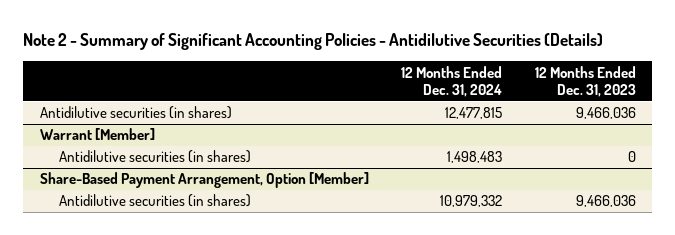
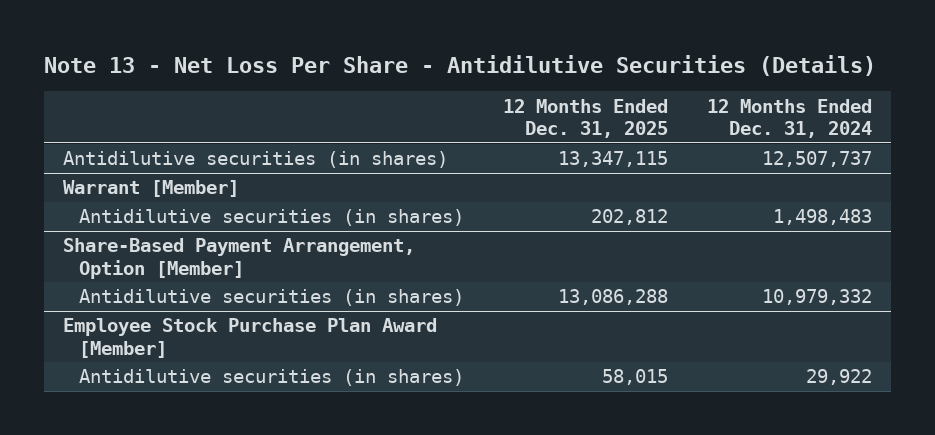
[23,33,604,51] Note 2 - Summary of Significant Accounting Policies - Antidilutive Securities (Details) -> [43,54,876,76] Note 13 - Net Loss Per Share - Antidilutive Securities (Details)
[534,65,636,97] 12 Months Ended Dec. 31, 2023 -> none
none -> [502,98,668,139] 12 Months Ended Dec. 31, 2025
[445,107,503,120] 12,477,815 -> [761,151,872,168] 12,507,737
none -> [62,318,437,358] Employee Stock Purchase Plan Award [Member]
none -> [79,369,465,387] Antidilutive securities (in shares)

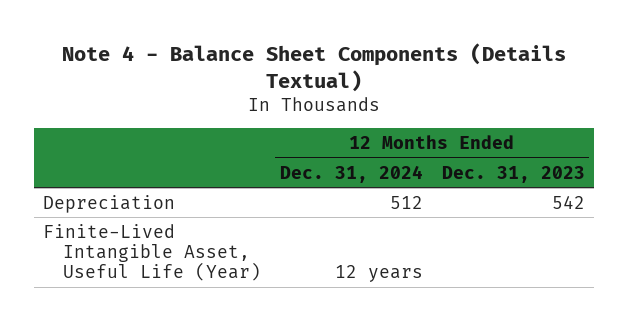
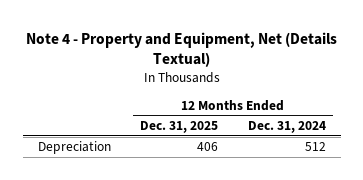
[62,42,567,92] Note 4 - Balance Sheet Components (Details Textual) -> [25,31,337,68] Note 4 - Property and Equipment, Net (Details Textual)
[441,165,585,183] Dec. 31, 2023 -> none
none -> [140,121,219,134] Dec. 31, 2025
[43,223,262,281] Finite-Lived Intangible Asset, Useful Life (Year) -> none

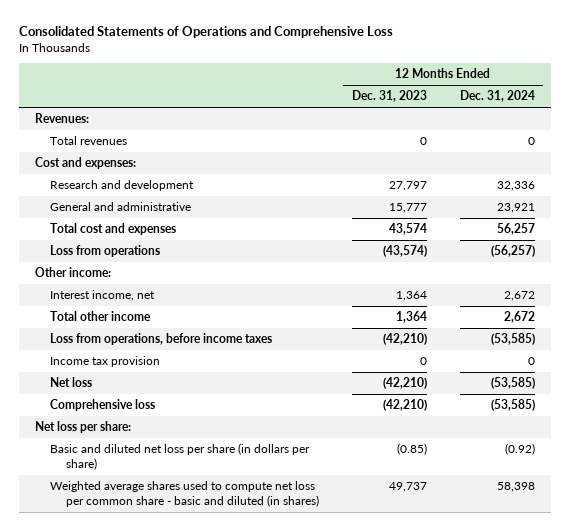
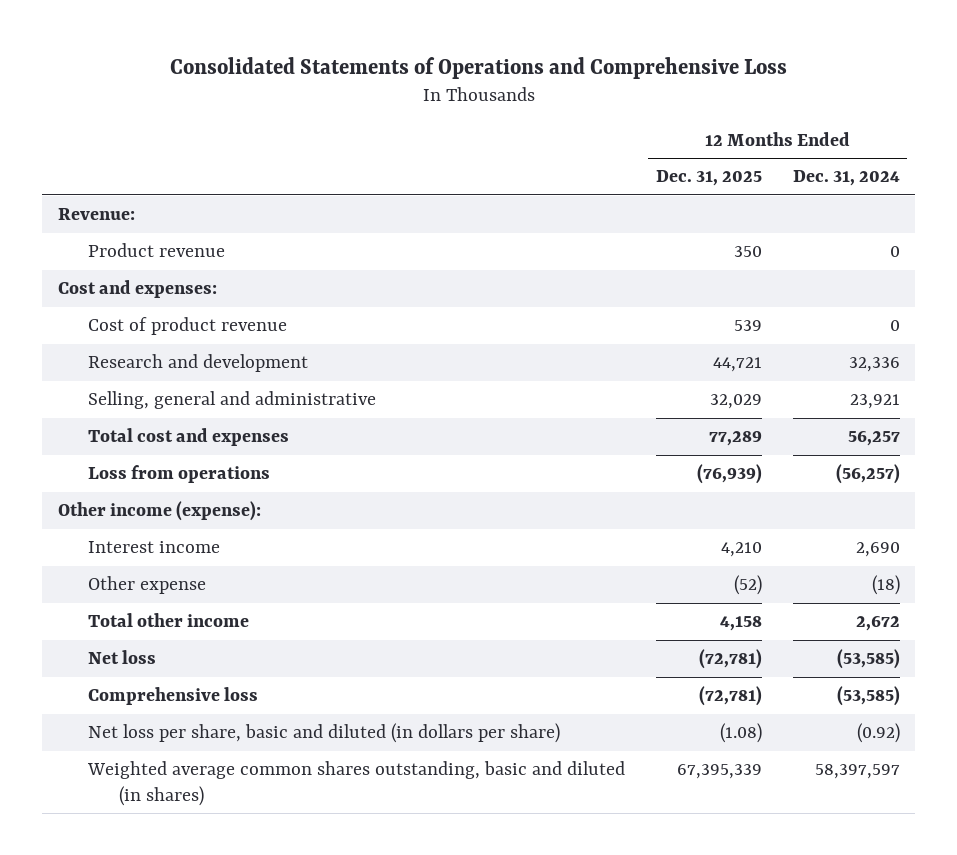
[351,90,427,103] Dec. 31, 2023 -> none
none -> [656,170,763,187] Dec. 31, 2025
[35,113,90,124] Revenues: -> [57,208,135,221] Revenue:
[50,136,128,146] Total revenues -> [88,243,226,258] Product revenue
none -> [88,317,288,336] Cost of product revenue
[50,202,192,212] General and administrative -> [88,391,377,410] Selling, general and administrative
[35,267,112,278] Other income: -> [57,501,261,522] Other income (expense):
[50,290,156,302] Interest income, net -> [88,541,221,554] Interest income
[503,291,535,302] 2,672 -> [855,542,900,558] 2,690
none -> [88,576,207,595] Other expense
[50,333,273,346] Loss from operations, before income taxes -> none
[50,356,161,368] Income tax provision -> none
[35,421,132,434] Net loss per share: -> none
[50,443,311,470] Basic and diluted net loss per share (in dollars per share) -> [88,723,561,744] Net loss per share, basic and diluted (in dollars per share)
[50,481,319,507] Weighted average shares used to compute net loss per common share - basic and diluted (in shares) -> [87,761,626,806] Weighted average common shares outstanding, basic and diluted (in shares)
[496,482,535,493] 58,398 -> [814,764,900,780] 58,397,597

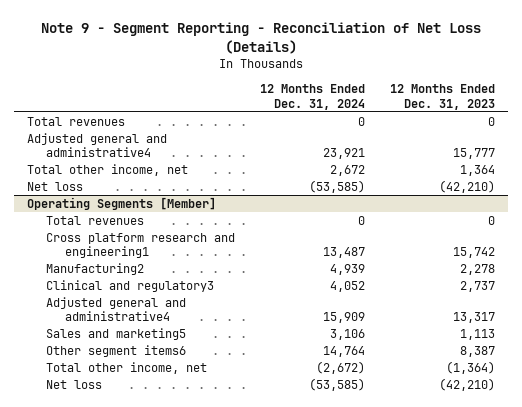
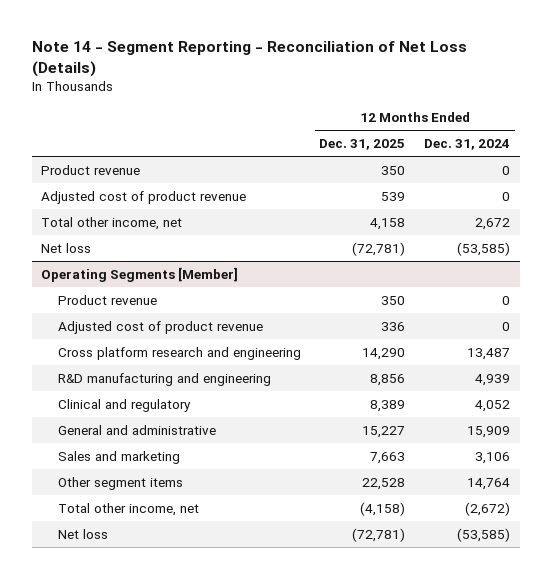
[40,21,481,54] Note 9 - Segment Reporting - Reconciliation of Net Loss (Details) -> [31,41,467,78] Note 14 - Segment Reporting - Reconciliation of Net Loss (Details)
[390,84,496,110] 12 Months Ended Dec. 31, 2023 -> none
none -> [319,139,406,151] Dec. 31, 2025
[26,132,167,158] Adjusted general and administrative4 -> none
[26,116,125,126] Total revenues -> [41,164,141,175] Product revenue
none -> [41,190,247,204] Adjusted cost of product revenue
[45,215,144,225] Total revenues -> [57,294,157,305] Product revenue
none -> [57,320,263,334] Adjusted cost of product revenue
[45,232,235,259] Cross platform research and engineering1 -> [57,346,301,360] Cross platform research and engineering
[45,262,144,275] Manufacturing2 -> [57,372,271,386] R&D manufacturing and engineering
[45,279,214,292] Clinical and regulatory3 -> [57,398,191,412] Clinical and regulatory
[45,296,186,322] Adjusted general and administrative4 -> [57,424,216,435] General and administrative
[45,327,186,340] Sales and marketing5 -> [57,450,180,464] Sales and marketing
[45,344,186,357] Other segment items6 -> [57,476,183,490] Other segment items

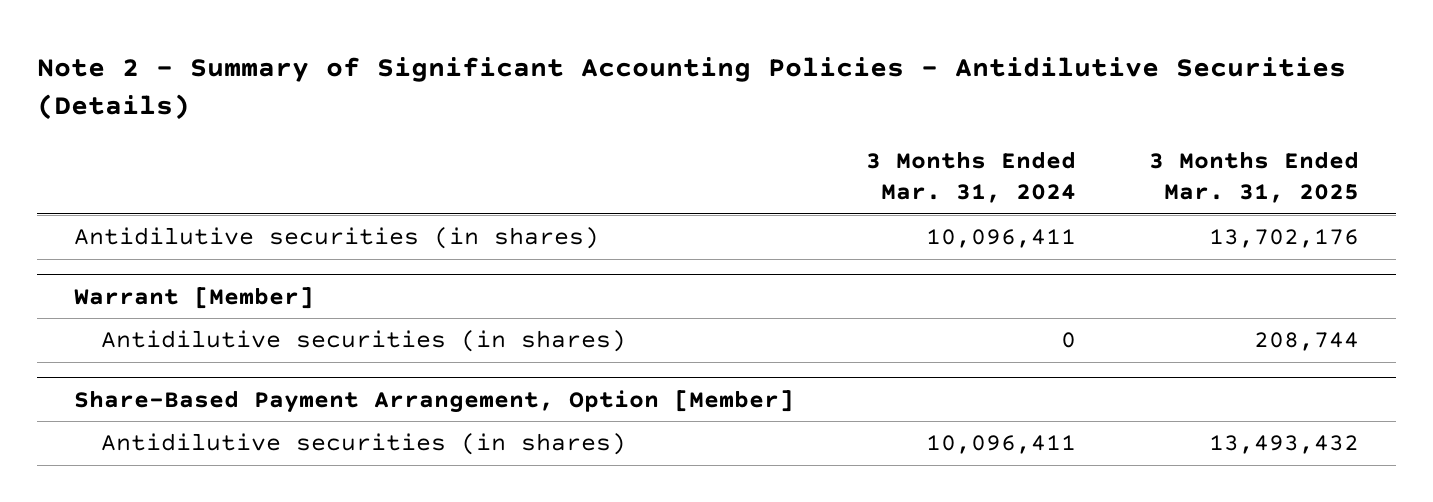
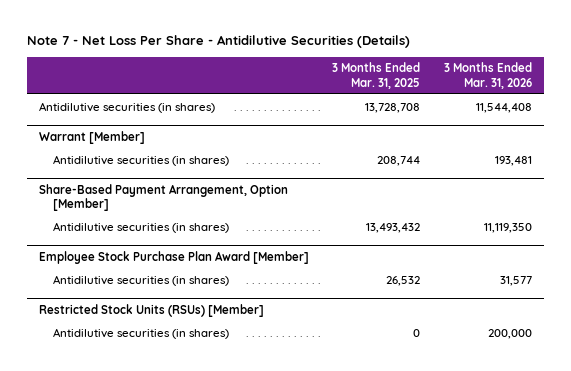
[37,56,1347,121] Note 2 - Summary of Significant Accounting Policies - Antidilutive Securities (Details) -> [27,35,411,49] Note 7 - Net Loss Per Share - Antidilutive Securities (Details)
[866,151,1077,204] 3 Months Ended Mar. 31, 2024 -> none
none -> [443,62,532,89] 3 Months Ended Mar. 31, 2026
[1209,229,1360,249] 13,702,176 -> [365,102,421,113] 13,728,708
none -> [39,250,310,264] Employee Stock Purchase Plan Award [Member]
none -> [52,274,229,286] Antidilutive securities (in shares)
none -> [39,303,265,317] Restricted Stock Units (RSUs) [Member]
none -> [52,327,229,339] Antidilutive securities (in shares)

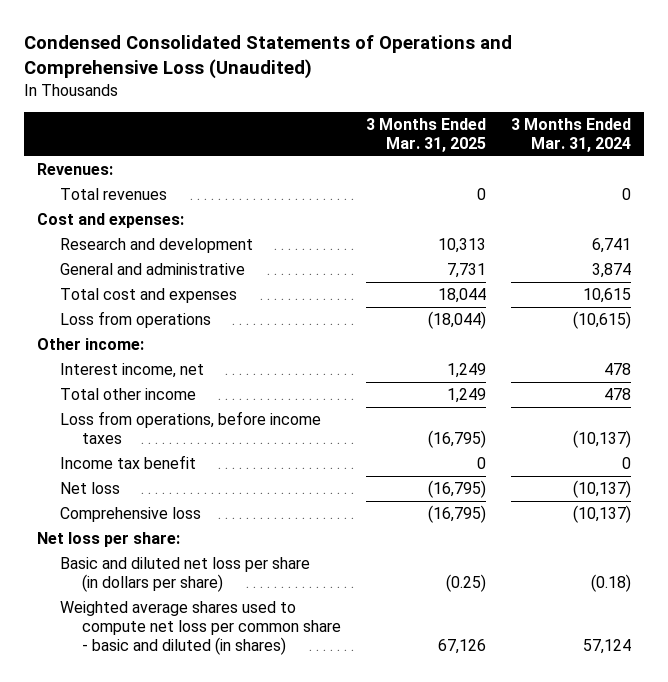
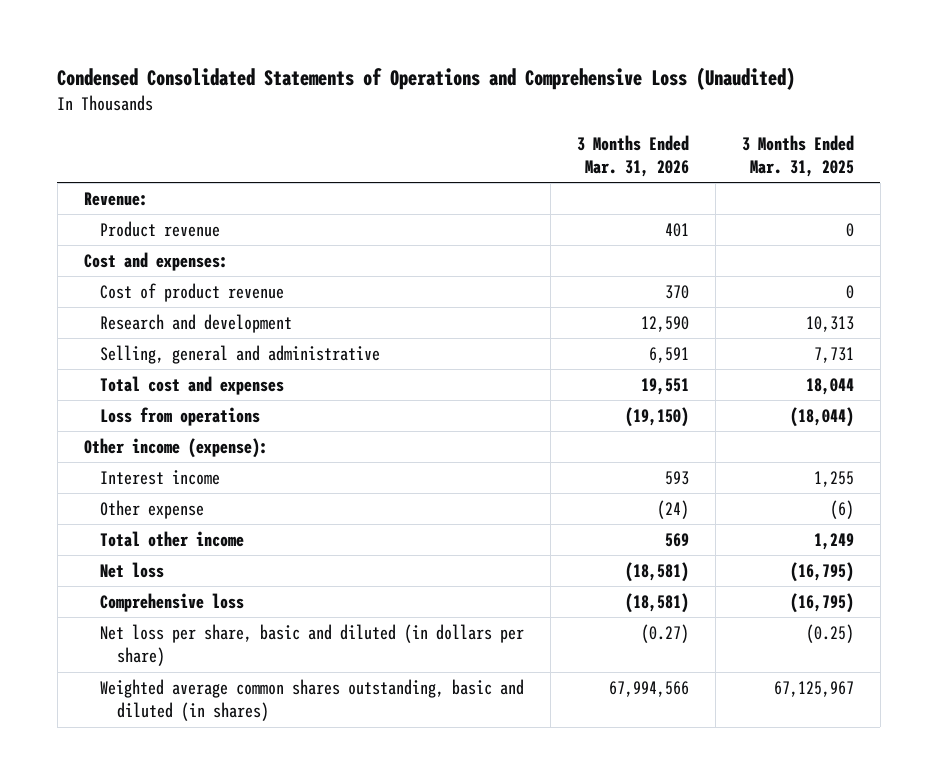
[511,118,632,153] 3 Months Ended Mar. 31, 2024 -> none
none -> [577,134,690,178] 3 Months Ended Mar. 31, 2026
[36,163,113,176] Revenues: -> [83,191,148,206] Revenue:
[59,188,167,201] Total revenues -> [100,220,221,237] Product revenue
none -> [100,282,285,302] Cost of product revenue
[59,263,245,276] General and administrative -> [100,344,381,364] Selling, general and administrative
[36,338,144,351] Other income: -> [83,437,268,458] Other income (expense):
[59,363,204,379] Interest income, net -> [100,469,221,485] Interest income
[447,363,487,379] 1,249 -> [813,470,854,487] 1,255
none -> [100,499,205,519] Other expense
[59,411,321,445] Loss from operations, before income taxes -> none
[59,455,196,470] Income tax benefit -> none
[36,532,180,548] Net loss per share: -> none
[59,557,310,593] Basic and diluted net loss per share (in dollars per share) -> [100,623,525,667] Net loss per share, basic and diluted (in dollars per share)
[59,601,342,656] Weighted average shares used to compute net loss per common share - basic and diluted (in shares) -> [100,678,525,722] Weighted average common shares outstanding, basic and diluted (in shares)
[438,639,487,655] 67,126 -> [773,680,854,697] 67,125,967

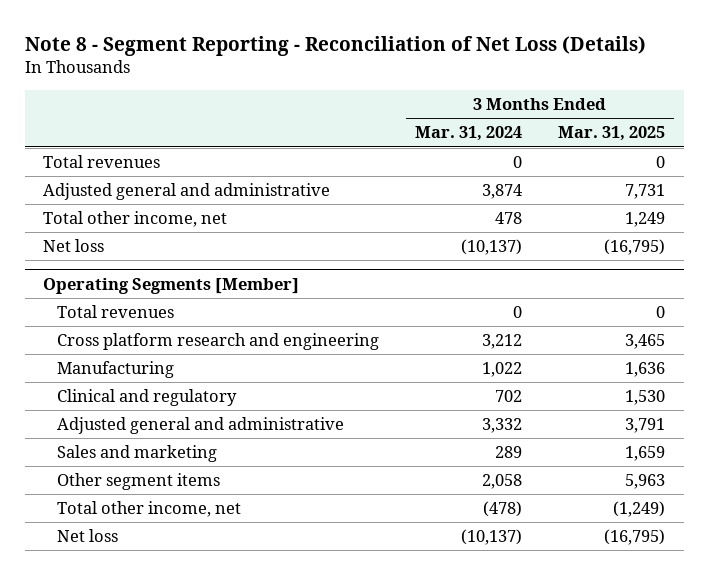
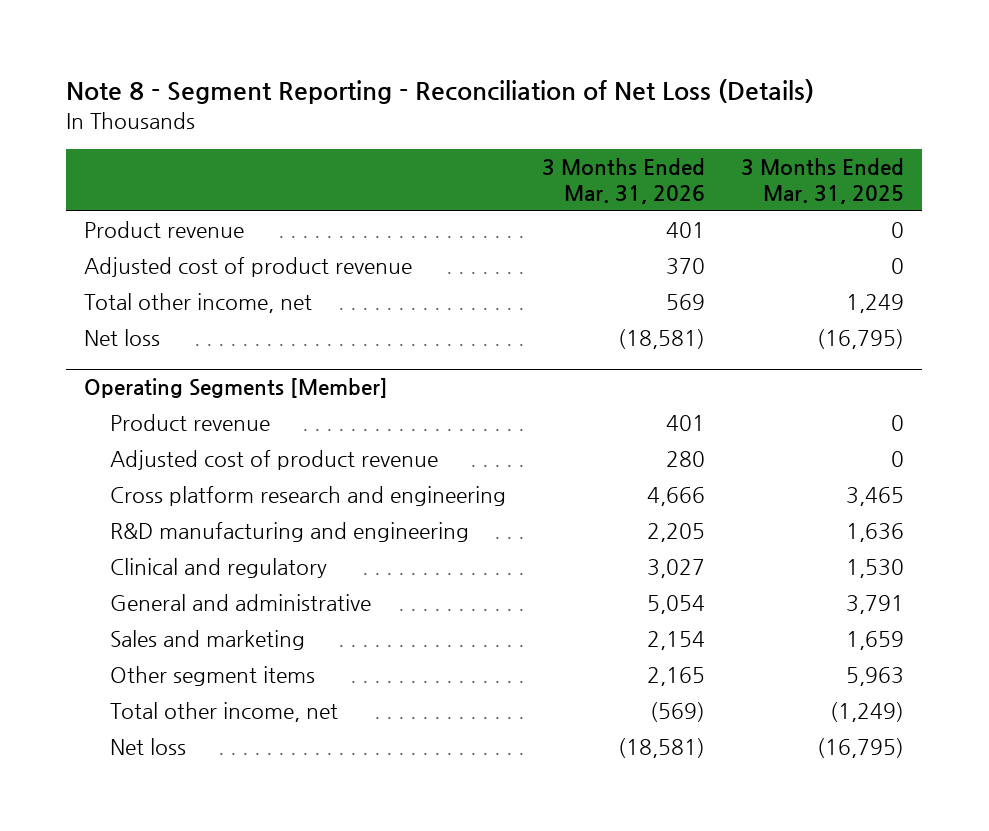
[415,126,523,142] Mar. 31, 2024 -> none
none -> [542,158,706,205] 3 Months Ended Mar. 31, 2026
[43,183,331,201] Adjusted general and administrative -> none
[43,155,161,169] Total revenues -> [84,221,245,239] Product revenue
none -> [84,257,413,278] Adjusted cost of product revenue
[57,305,175,319] Total revenues -> [109,414,270,432] Product revenue
none -> [109,450,438,471] Adjusted cost of product revenue
[57,361,175,379] Manufacturing -> [109,522,469,543] R&D manufacturing and engineering
[57,417,345,435] Adjusted general and administrative -> [109,594,371,612] General and administrative

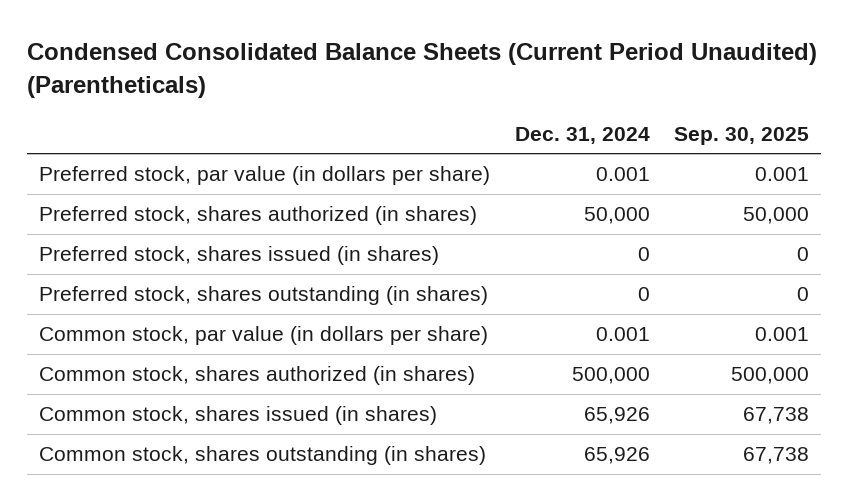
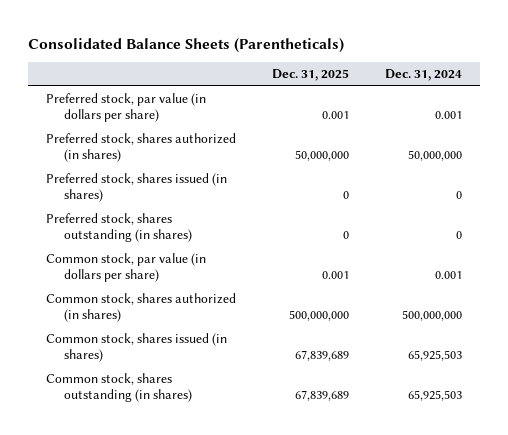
[27,42,818,98] Condensed Consolidated Balance Sheets (Current Period Unaudited) (Parentheticals) -> [27,37,344,53] Consolidated Balance Sheets (Parentheticals)
[674,126,810,145] Sep. 30, 2025 -> none
none -> [271,69,349,82] Dec. 31, 2025
[583,207,650,225] 50,000 -> [408,149,463,161] 50,000,000
[571,367,650,385] 500,000 -> [402,309,463,321] 500,000,000
[583,407,650,425] 65,926 -> [408,349,463,361] 65,925,503
[583,447,650,465] 65,926 -> [408,389,463,401] 65,925,503

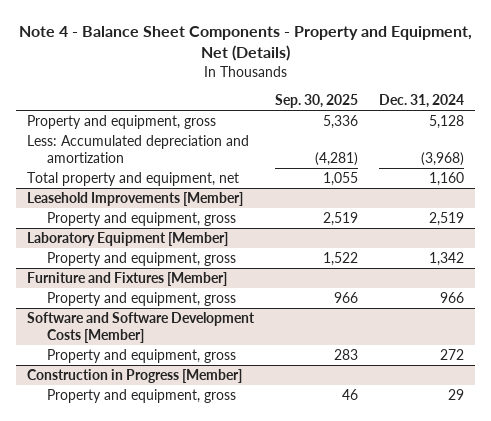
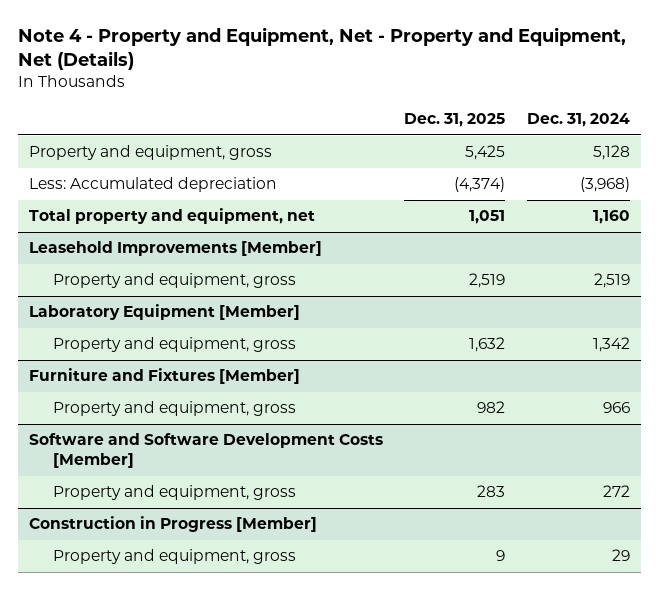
[18,26,472,62] Note 4 - Balance Sheet Components - Property and Equipment, Net (Details) -> [17,27,626,71] Note 4 - Property and Equipment, Net - Property and Equipment, Net (Details)
[275,94,359,109] Sep. 30, 2025 -> none
none -> [404,113,506,128] Dec. 31, 2025
[26,135,249,163] Less: Accumulated depreciation and amortization -> [28,177,277,193] Less: Accumulated depreciation

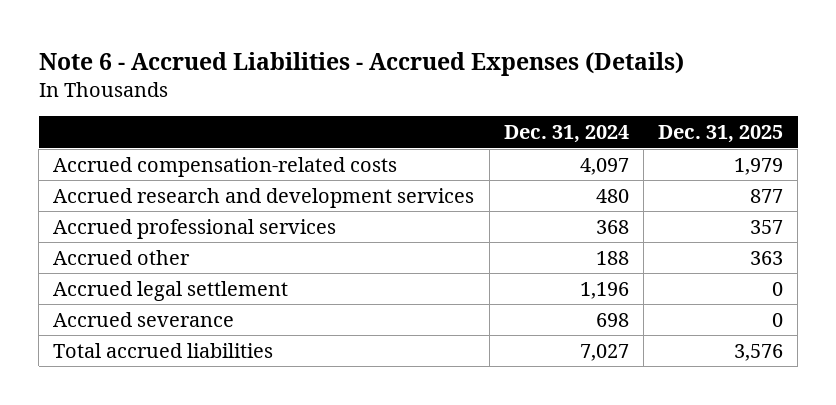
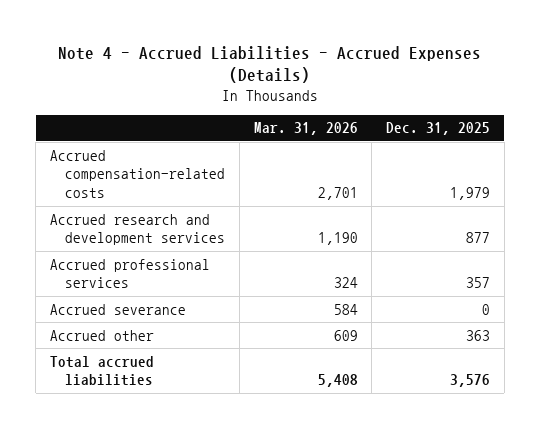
[38,51,684,76] Note 6 - Accrued Liabilities - Accrued Expenses (Details) -> [57,46,481,84] Note 4 - Accrued Liabilities - Accrued Expenses (Details)
[503,125,629,144] Dec. 31, 2024 -> none
none -> [253,122,358,136] Mar. 31, 2026
[53,280,289,301] Accrued legal settlement -> none
[53,249,191,265] Accrued other -> [49,329,154,341] Accrued other

